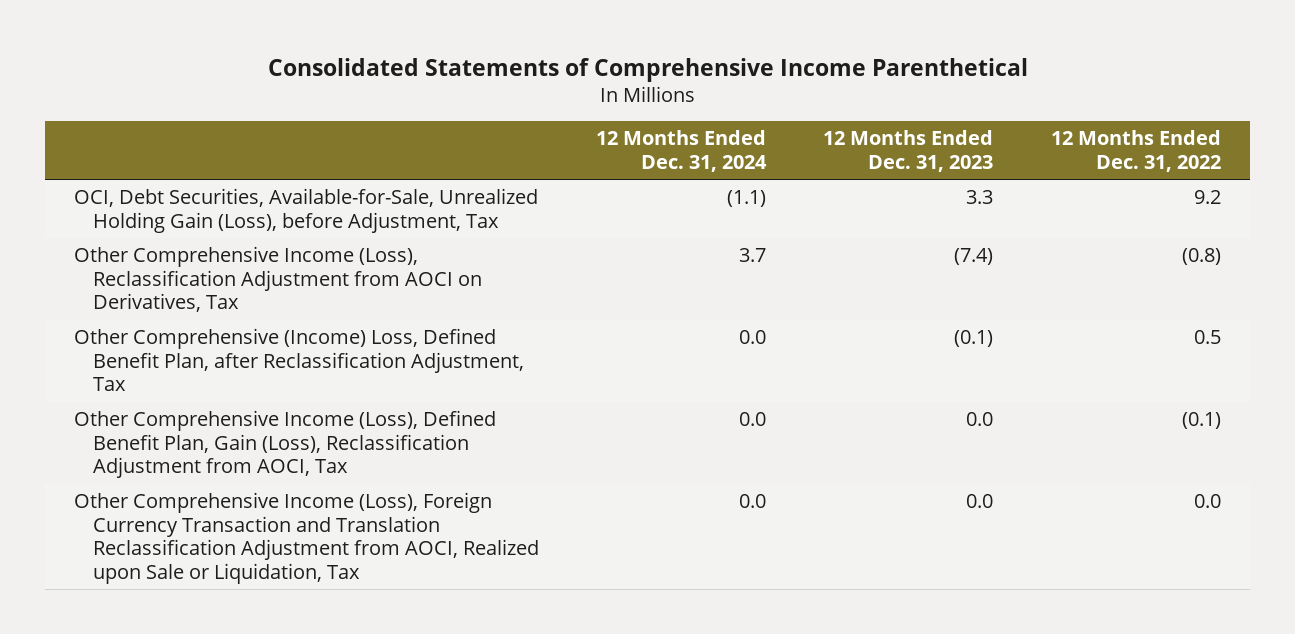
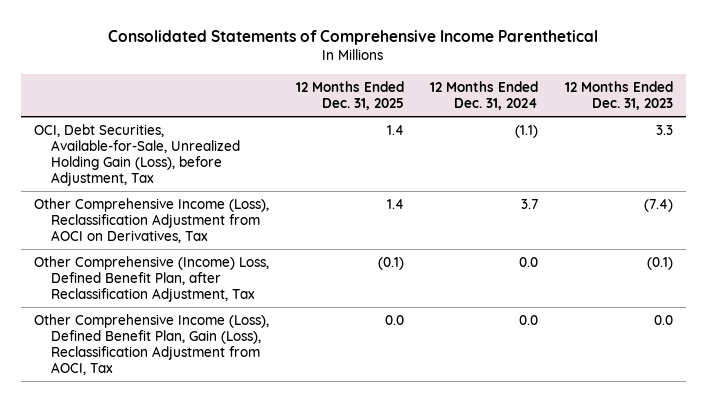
[1050,130,1221,172] 12 Months Ended Dec. 31, 2022 -> none
none -> [295,80,404,110] 12 Months Ended Dec. 31, 2025
[74,492,539,584] Other Comprehensive Income (Loss), Foreign Currency Transaction and Translation Reclassification Adjustment from AOCI, Realized upon Sale or Liquidation, Tax -> none

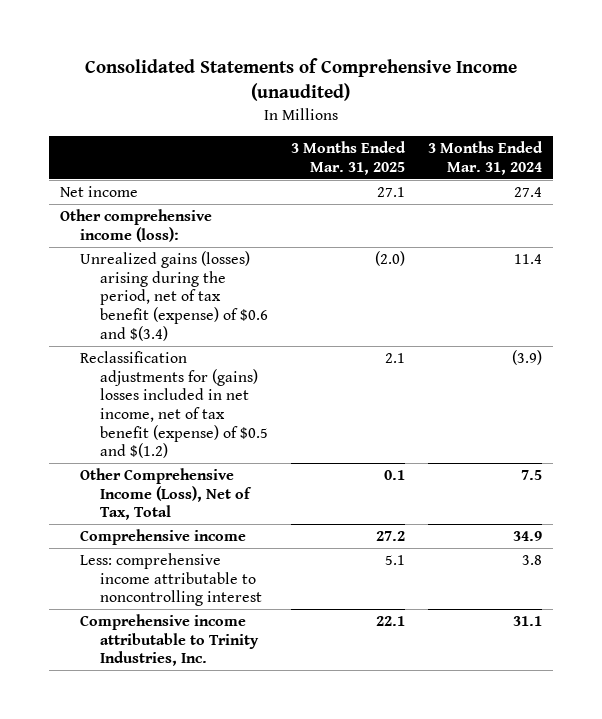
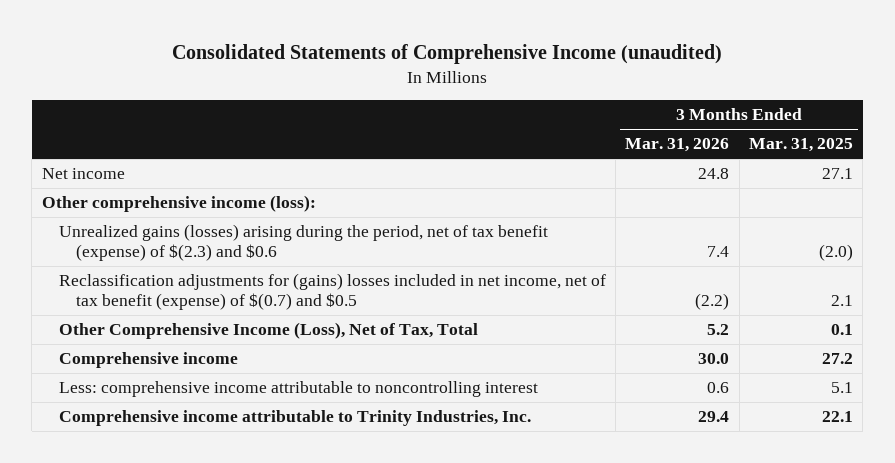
[427,141,543,175] 3 Months Ended Mar. 31, 2024 -> none
none -> [625,138,730,153] Mar. 31, 2026
[80,251,269,341] Unrealized gains (losses) arising during the period, net of tax benefit (expense) of $0.6 and $(3.4) -> [58,224,548,262] Unrealized gains (losses) arising during the period, net of tax benefit (expense) of $(2.3) and $0.6
[80,351,269,459] Reclassification adjustments for (gains) losses included in net income, net of tax benefit (expense) of $0.5 and $(1.2) -> [58,273,606,311] Reclassification adjustments for (gains) losses included in net income, net of tax benefit (expense) of $(0.7) and $0.5

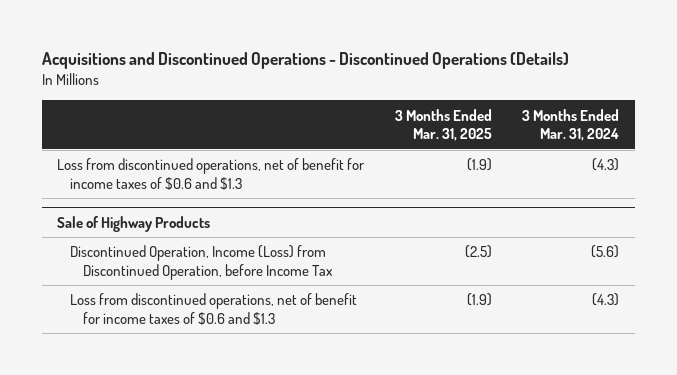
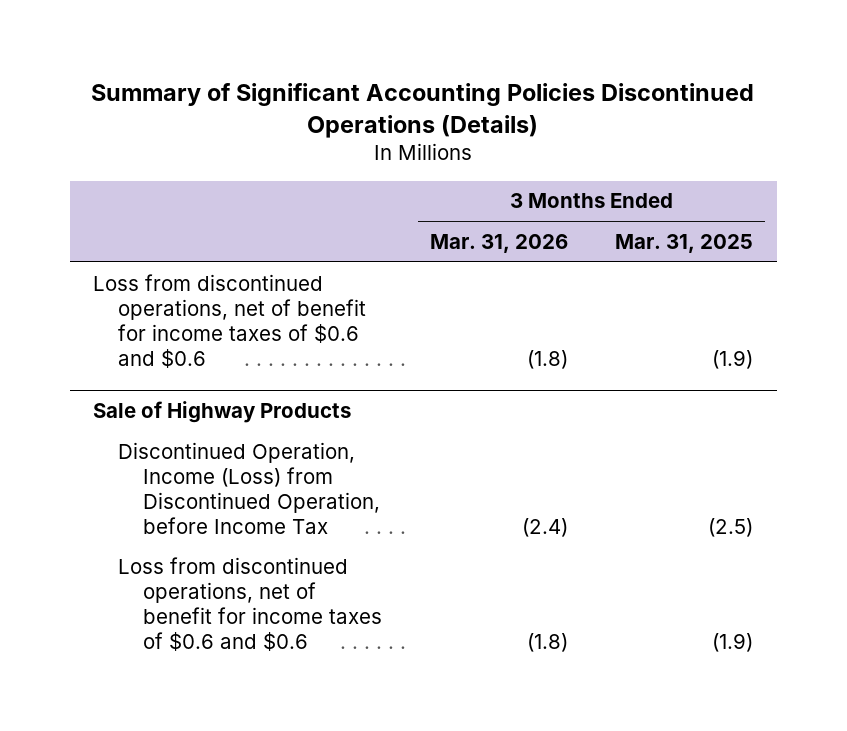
[41,52,569,70] Acquisitions and Discontinued Operations - Discontinued Operations (Details) -> [91,83,755,138] Summary of Significant Accounting Policies Discontinued Operations (Details)
[522,108,620,142] 3 Months Ended Mar. 31, 2024 -> none
none -> [429,233,568,253] Mar. 31, 2026
[57,158,366,190] Loss from discontinued operations, net of benefit for income taxes of $0.6 and $1.3 -> [93,273,367,368] Loss from discontinued operations, net of benefit for income taxes of $0.6 and $0.6
[69,293,357,325] Loss from discontinued operations, net of benefit for income taxes of $0.6 and $1.3 -> [118,556,383,651] Loss from discontinued operations, net of benefit for income taxes of $0.6 and $0.6

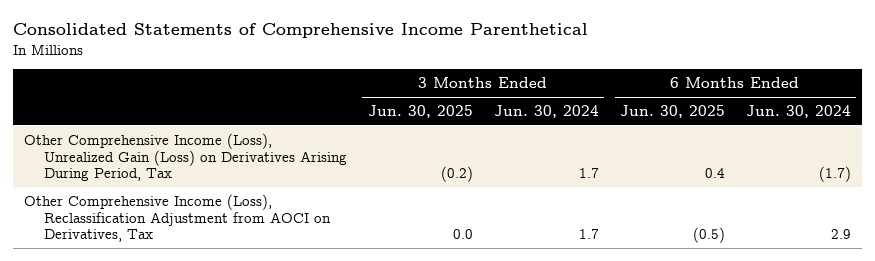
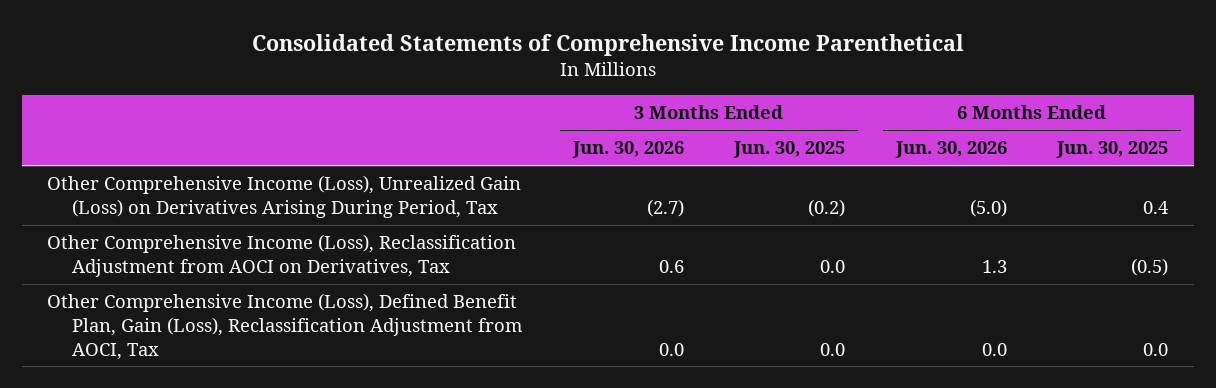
[493,104,599,118] Jun. 30, 2024 -> none
[746,104,852,118] Jun. 30, 2024 -> none
none -> [571,141,684,159] Jun. 30, 2026
none -> [894,141,1007,159] Jun. 30, 2026
none -> [47,293,523,360] Other Comprehensive Income (Loss), Defined Benefit Plan, Gain (Loss), Reclassification Adjustment from AOCI, Tax

